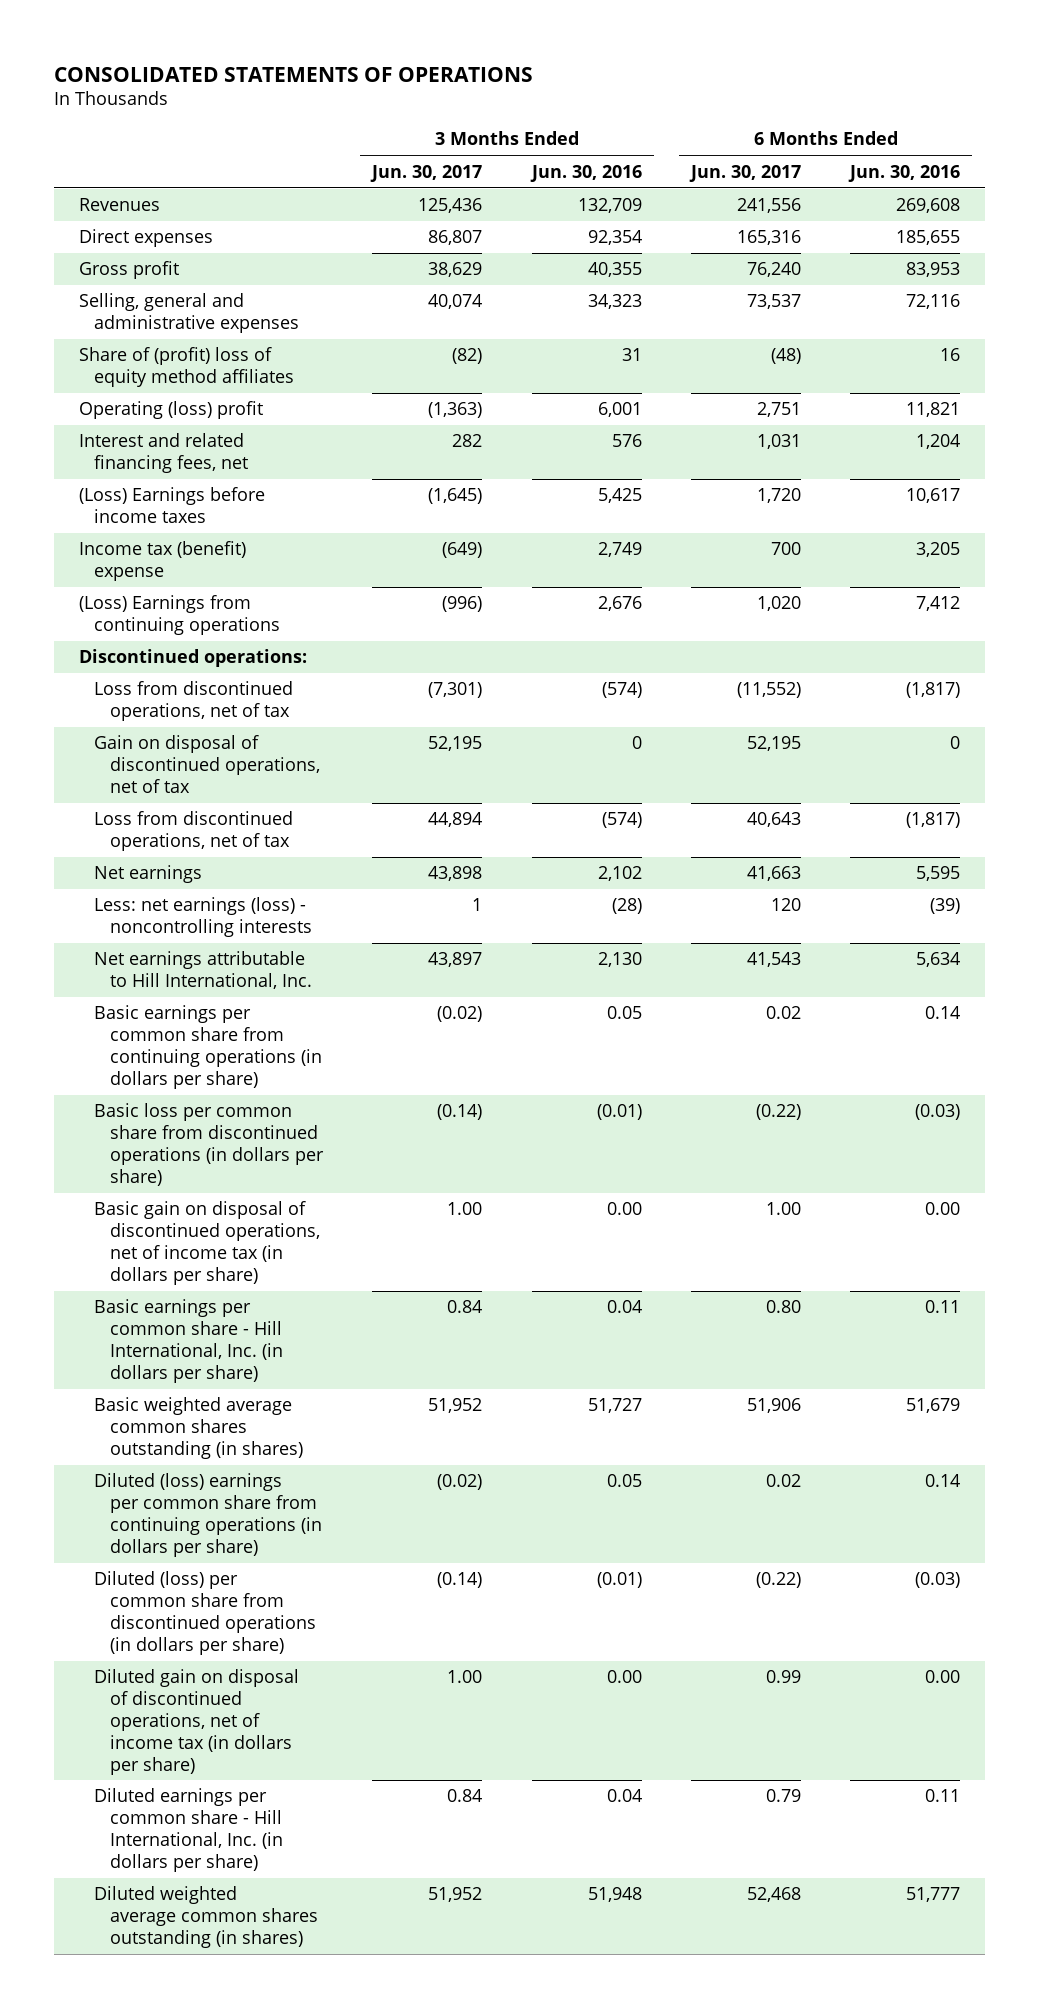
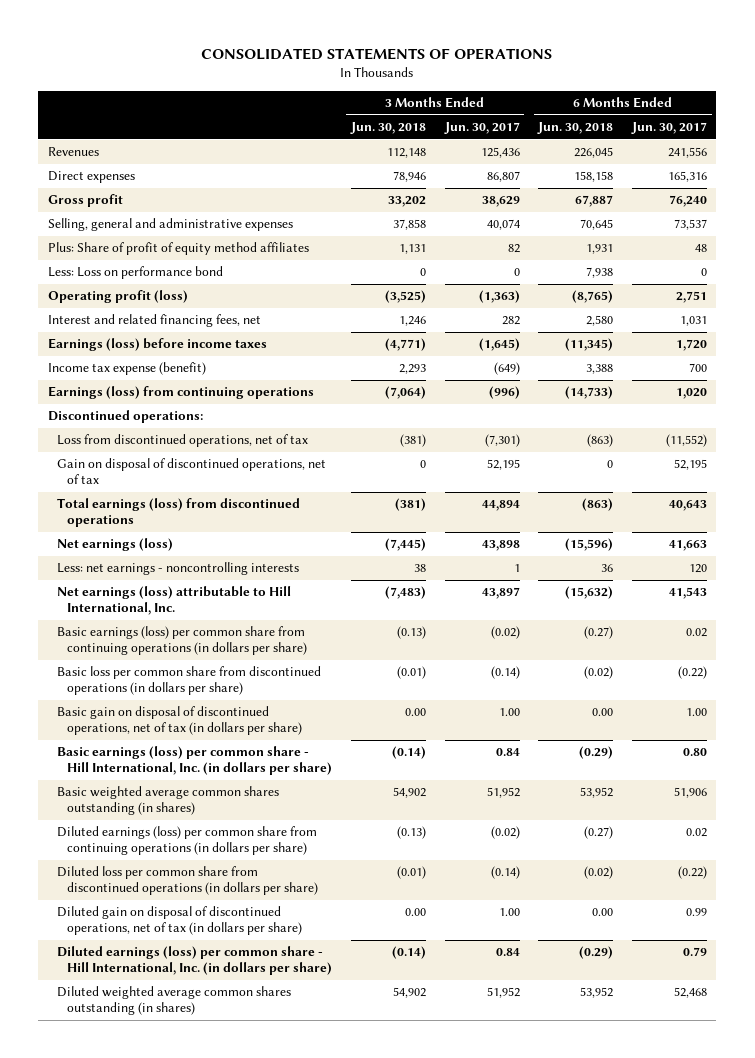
[529,164,642,182] Jun. 30, 2016 -> none
[848,164,961,182] Jun. 30, 2016 -> none
none -> [349,122,426,135] Jun. 30, 2018
none -> [537,122,614,135] Jun. 30, 2018
[78,347,295,388] Share of (profit) loss of equity method affiliates -> [47,242,309,256] Plus: Share of profit of equity method affiliates
[452,348,483,365] (82) -> [507,244,520,254] 82
[770,348,801,365] (48) -> [695,244,708,253] 48
none -> [47,266,223,280] Less: Loss on performance bond
[78,401,263,420] Operating (loss) profit -> [47,290,188,304] Operating profit (loss)
[78,487,265,524] (Loss) Earnings before income taxes -> [47,338,267,352] Earnings (loss) before income taxes
[78,541,246,582] Income tax (benefit) expense -> [47,362,206,376] Income tax expense (benefit)
[78,595,281,636] (Loss) Earnings from continuing operations -> [47,386,314,400] Earnings (loss) from continuing operations
[94,811,294,852] Loss from discontinued operations, net of tax -> [57,498,301,528] Total earnings (loss) from discontinued operations
[94,865,203,884] Net earnings -> [57,538,174,552] Net earnings (loss)
[94,897,313,938] Less: net earnings (loss) - noncontrolling interests -> [57,562,300,576] Less: net earnings - noncontrolling interests
[94,951,313,990] Net earnings attributable to Hill International, Inc. -> [57,586,292,616] Net earnings (loss) attributable to Hill International, Inc.
[94,1005,323,1089] Basic earnings per common share from continuing operations (in dollars per share) -> [57,626,308,656] Basic earnings (loss) per common share from continuing operations (in dollars per share)
[94,1201,321,1285] Basic gain on disposal of discontinued operations, net of income tax (in dollars per share) -> [57,706,303,736] Basic gain on disposal of discontinued operations, net of tax (in dollars per share)
[94,1299,284,1383] Basic earnings per common share - Hill International, Inc. (in dollars per share) -> [57,746,333,776] Basic earnings (loss) per common share - Hill International, Inc. (in dollars per share)
[94,1473,323,1557] Diluted (loss) earnings per common share from continuing operations (in dollars per share) -> [57,826,318,856] Diluted earnings (loss) per common share from continuing operations (in dollars per share)
[94,1571,317,1655] Diluted (loss) per common share from discontinued operations (in dollars per share) -> [57,866,319,896] Diluted loss per common share from discontinued operations (in dollars per share)
[94,1669,300,1775] Diluted gain on disposal of discontinued operations, net of income tax (in dollars per share) -> [57,906,303,936] Diluted gain on disposal of discontinued operations, net of tax (in dollars per share)
[94,1788,284,1872] Diluted earnings per common share - Hill International, Inc. (in dollars per share) -> [57,946,333,976] Diluted earnings (loss) per common share - Hill International, Inc. (in dollars per share)

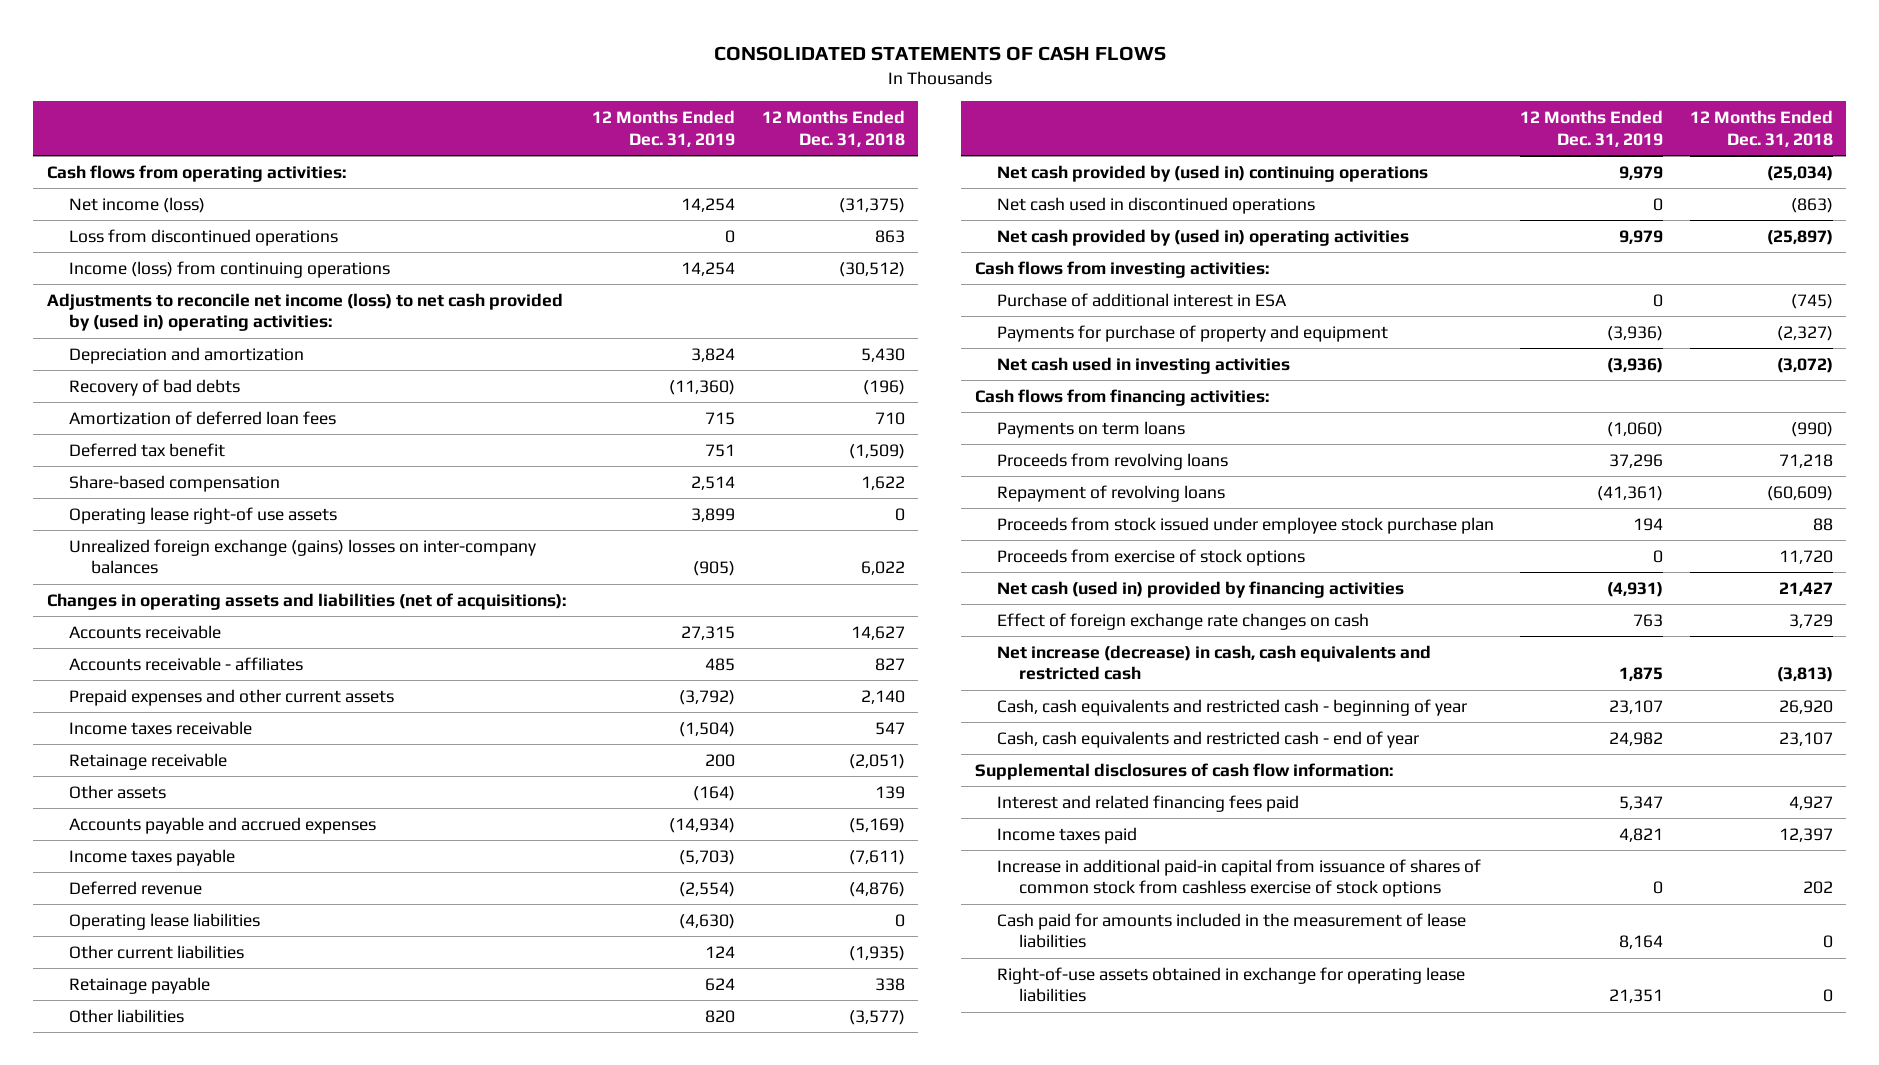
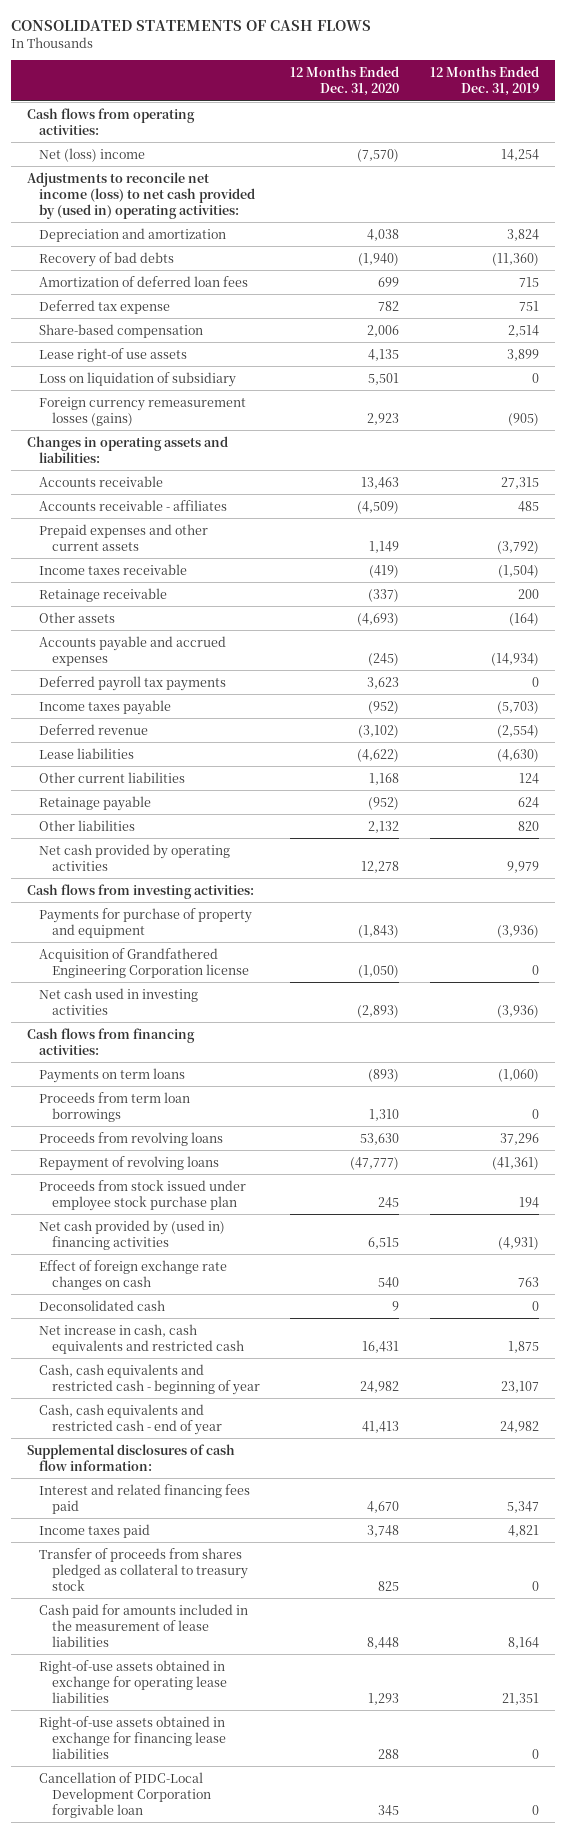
[761,110,905,147] 12 Months Ended Dec. 31, 2018 -> none
none -> [290,66,400,97] 12 Months Ended Dec. 31, 2020
[68,228,338,246] Loss from discontinued operations -> none
[68,260,390,278] Income (loss) from continuing operations -> none
[68,196,205,213] Net income (loss) -> [39,147,146,162] Net (loss) income
[68,442,225,457] Deferred tax benefit -> [39,299,171,314] Deferred tax expense
[68,538,536,575] Unrealized foreign exchange (gains) losses on inter-company balances -> none
[68,506,337,524] Operating lease right-of use assets -> [39,347,188,362] Lease right-of use assets
none -> [39,371,237,387] Loss on liquidation of subsidiary
none -> [39,396,247,426] Foreign currency remeasurement losses (gains)
[46,592,566,610] Changes in operating assets and liabilities (net of acquisitions): -> [26,435,228,463] Changes in operating assets and liabilities:
none -> [39,675,227,691] Deferred payroll tax payments
[68,912,260,930] Operating lease liabilities -> [39,747,135,759] Lease liabilities
[996,164,1428,182] Net cash provided by (used in) continuing operations -> none
[996,196,1315,214] Net cash used in discontinued operations -> none
[996,228,1409,246] Net cash provided by (used in) operating activities -> [39,843,231,871] Net cash provided by operating activities
[996,292,1287,307] Purchase of additional interest in ESA -> none
none -> [39,947,249,978] Acquisition of Grandfathered Engineering Corporation license
none -> [39,1091,191,1122] Proceeds from term loan borrowings
[996,548,1305,566] Proceeds from exercise of stock options -> none
[996,580,1404,598] Net cash (used in) provided by financing activities -> [39,1219,226,1250] Net cash provided by (used in) financing activities
none -> [39,1299,166,1311] Deconsolidated cash
[996,644,1431,681] Net increase (decrease) in cash, cash equivalents and restricted cash -> [39,1323,244,1354] Net increase in cash, cash equivalents and restricted cash
[996,858,1481,898] Increase in additional paid-in capital from issuance of shares of common stock from cashless exercise of stock options -> none
none -> [39,1547,248,1591] Transfer of proceeds from shares pledged as collateral to treasury stock
none -> [39,1715,226,1759] Right-of-use assets obtained in exchange for financing lease liabilities
none -> [39,1771,211,1818] Cancellation of PIDC-Local Development Corporation forgivable loan

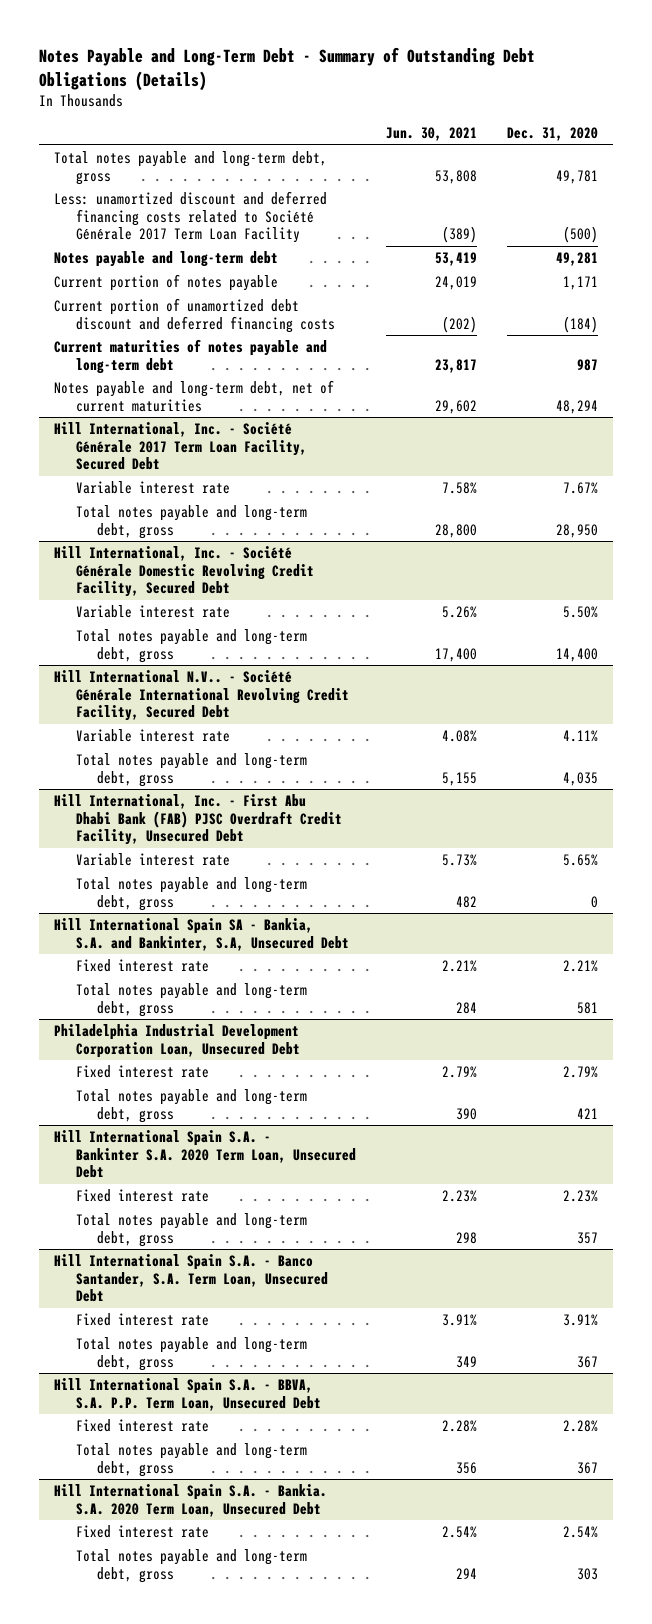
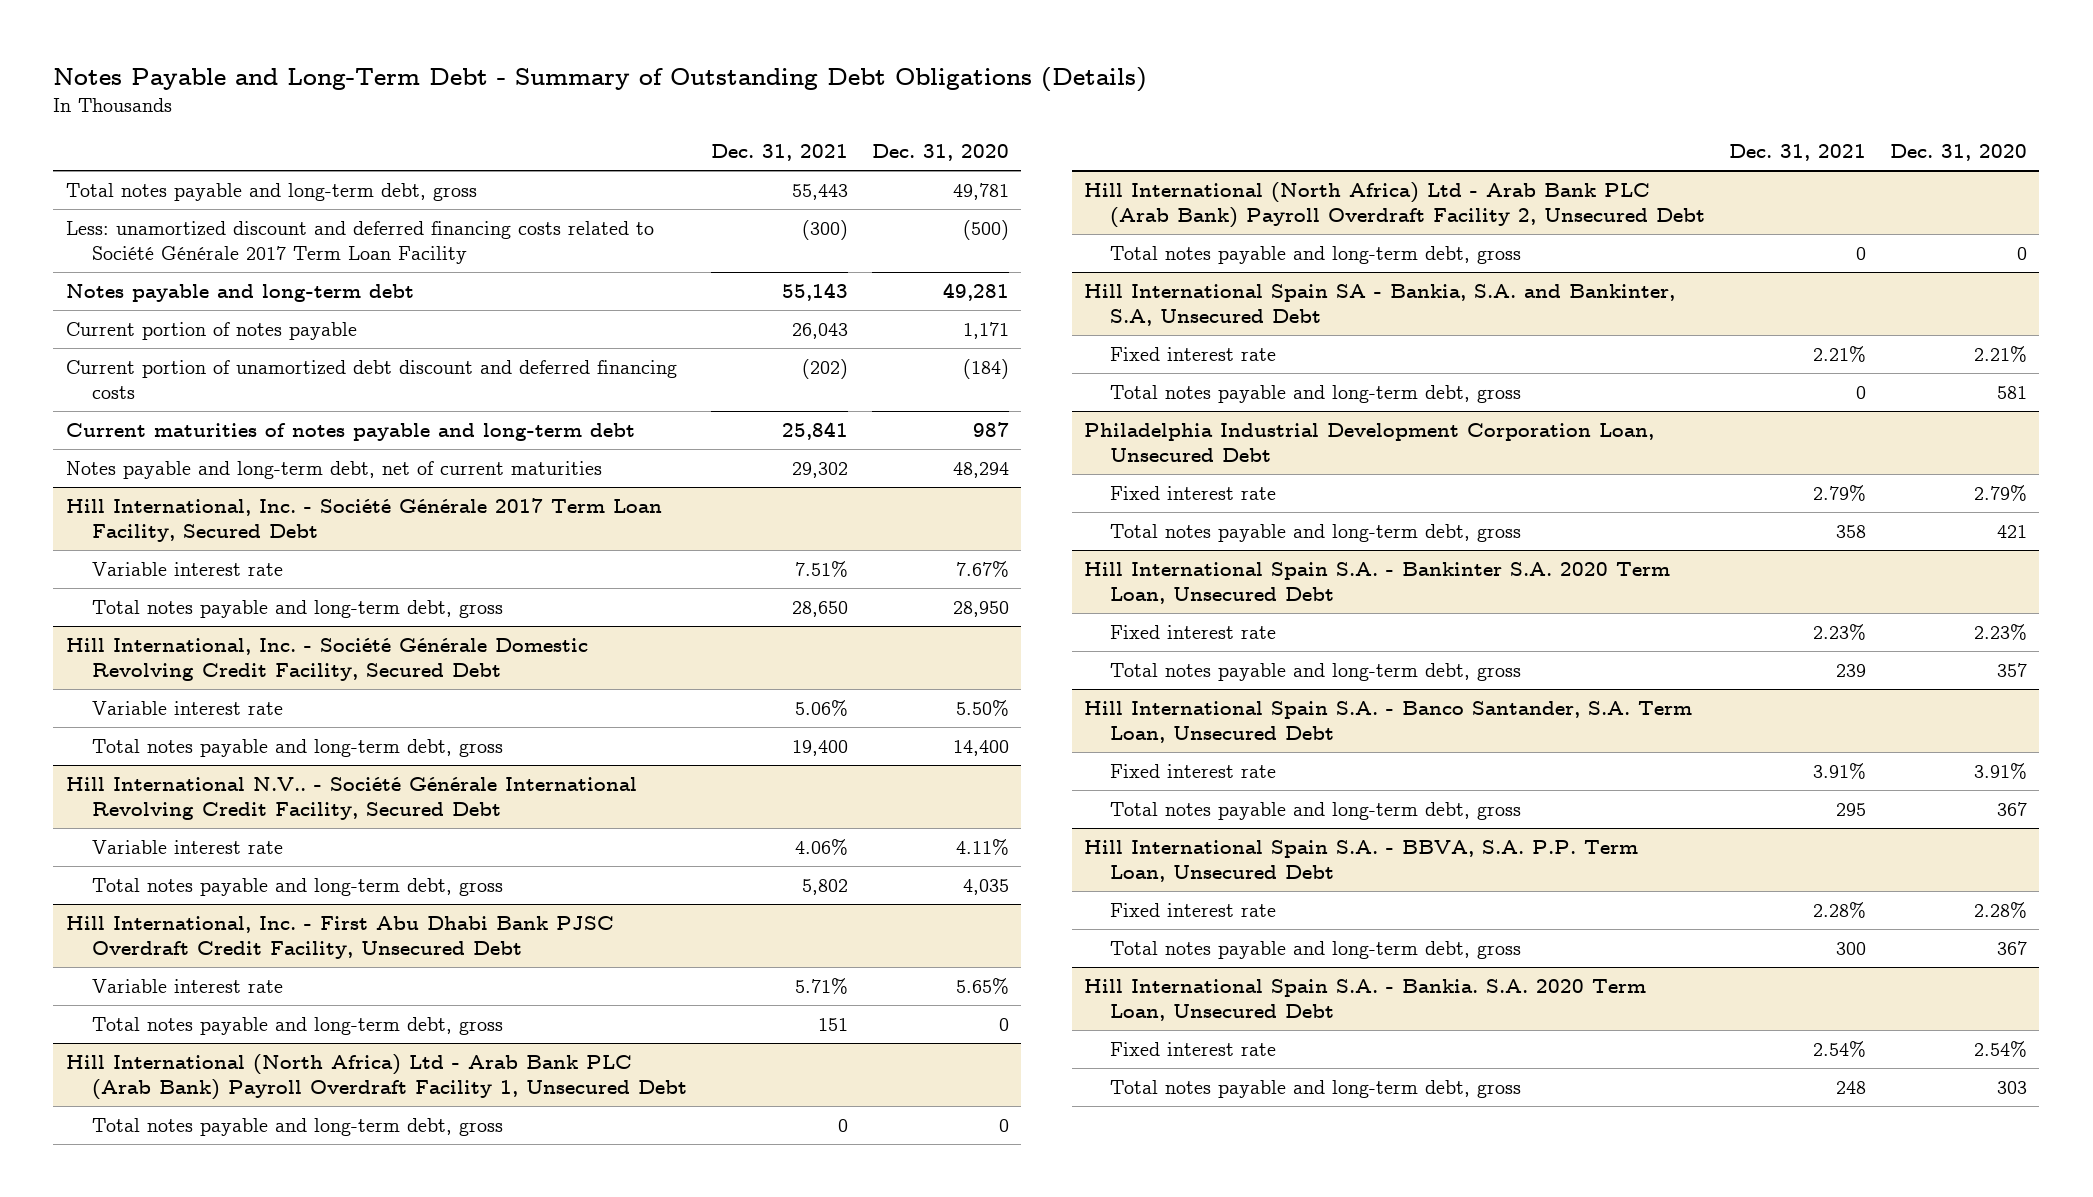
[385,127,477,142] Jun. 30, 2021 -> none
none -> [710,144,848,162] Dec. 31, 2021
[54,794,342,846] Hill International, Inc. - First Abu Dhabi Bank (FAB) PJSC Overdraft Credit Facility, Unsecured Debt -> [65,915,614,960] Hill International, Inc. - First Abu Dhabi Bank PJSC Overdraft Credit Facility, Unsecured Debt
none -> [65,1053,687,1101] Hill International (North Africa) Ltd - Arab Bank PLC (Arab Bank) Payroll Overdraft Facility 1, Unsecured Debt
none -> [91,1117,503,1136] Total notes payable and long-term debt, gross
none -> [1083,181,1705,229] Hill International (North Africa) Ltd - Arab Bank PLC (Arab Bank) Payroll Overdraft Facility 2, Unsecured Debt
none -> [1109,245,1521,264] Total notes payable and long-term debt, gross

